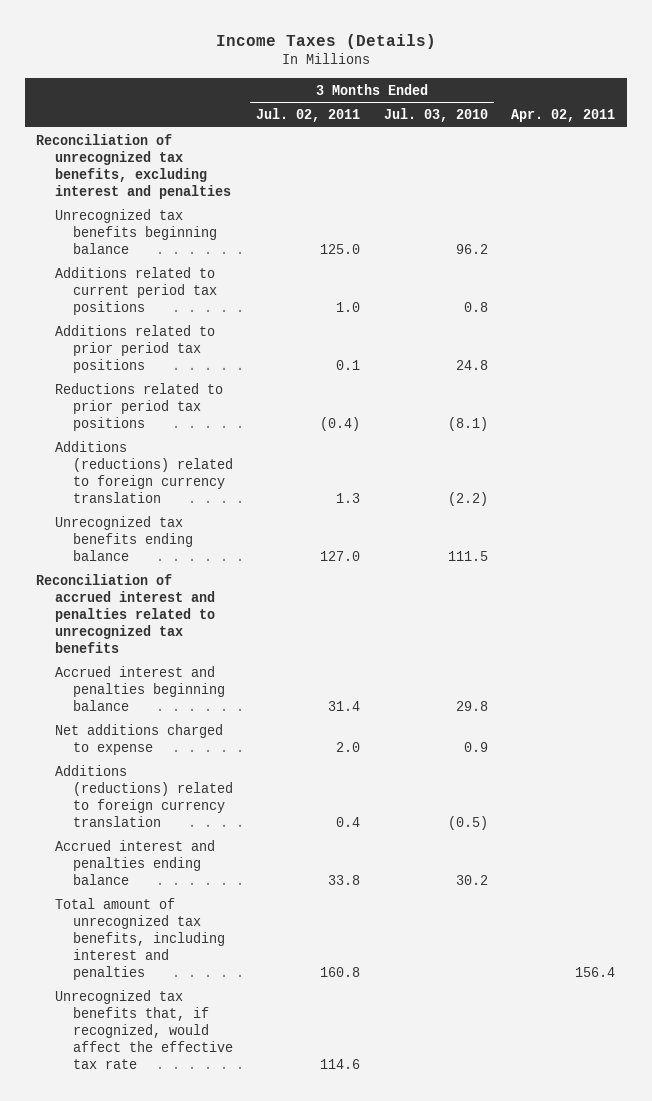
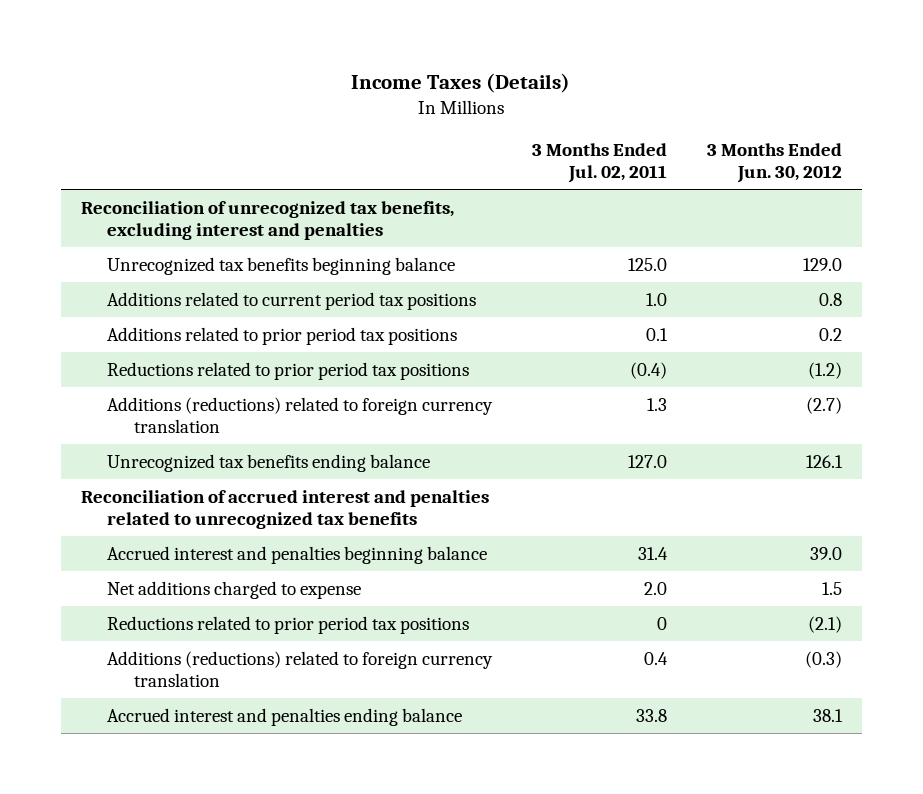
[383,108,488,123] Jul. 03, 2010 -> none
[511,109,616,123] Apr. 02, 2011 -> none
none -> [707,142,843,183] 3 Months Ended Jun. 30, 2012
none -> [107,615,470,634] Reductions related to prior period tax positions
[54,897,225,980] Total amount of unrecognized tax benefits, including interest and penalties -> none
[54,989,233,1069] Unrecognized tax benefits that, if recognized, would affect the effective tax rate -> none

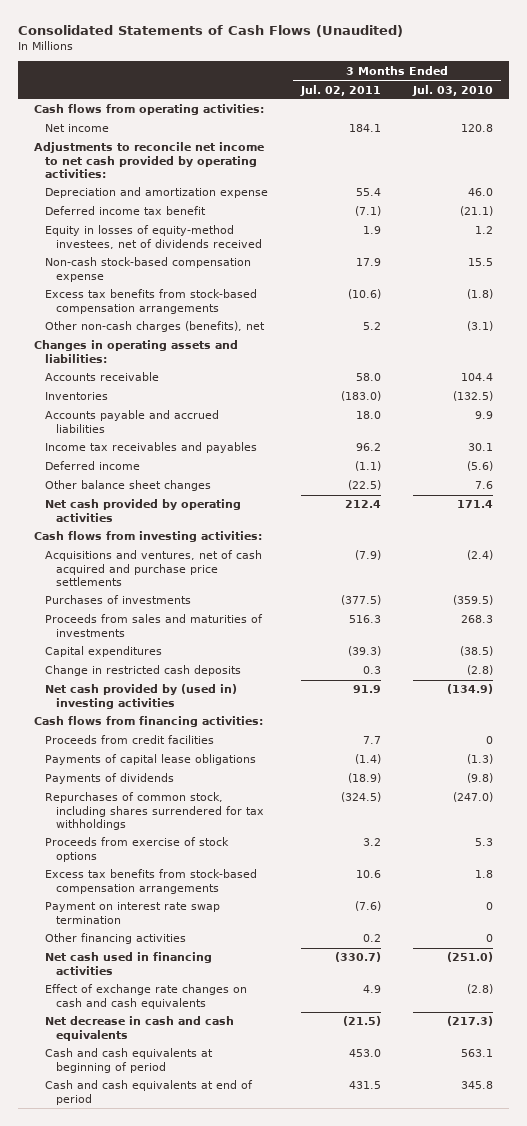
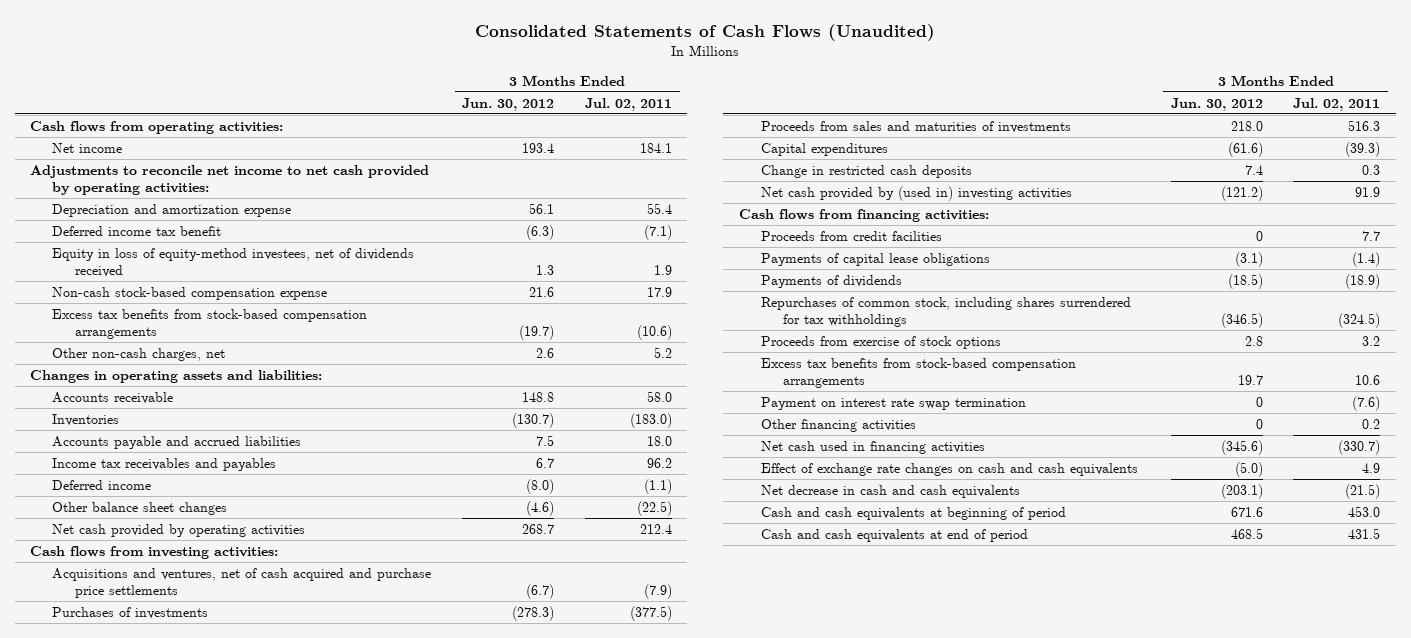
[412,84,494,96] Jul. 03, 2010 -> none
none -> [462,97,555,111] Jun. 30, 2012
[45,225,263,249] Equity in losses of equity-method investees, net of dividends received -> [52,247,415,277] Equity in loss of equity-method investees, net of dividends received
[45,321,266,333] Other non-cash charges (benefits), net -> [52,347,226,361] Other non-cash charges, net

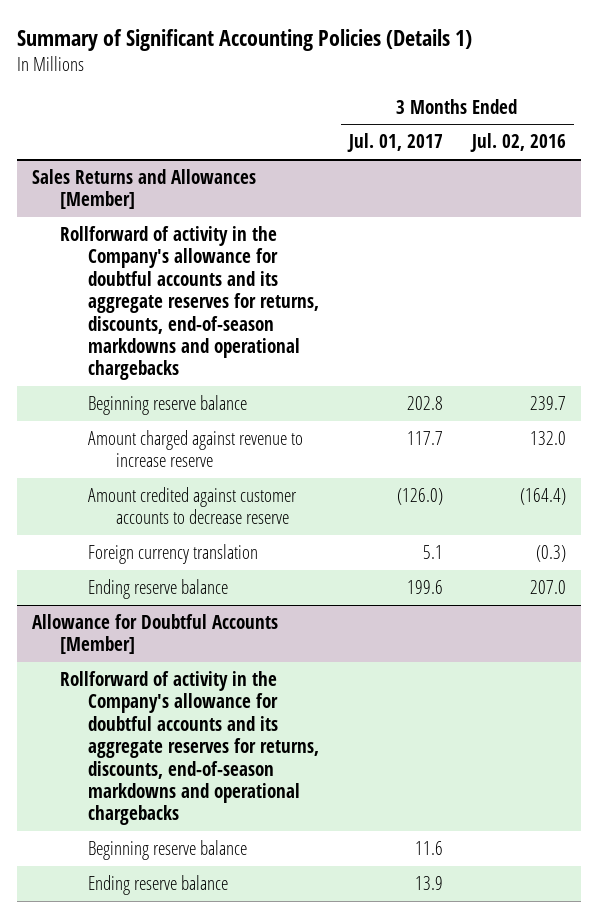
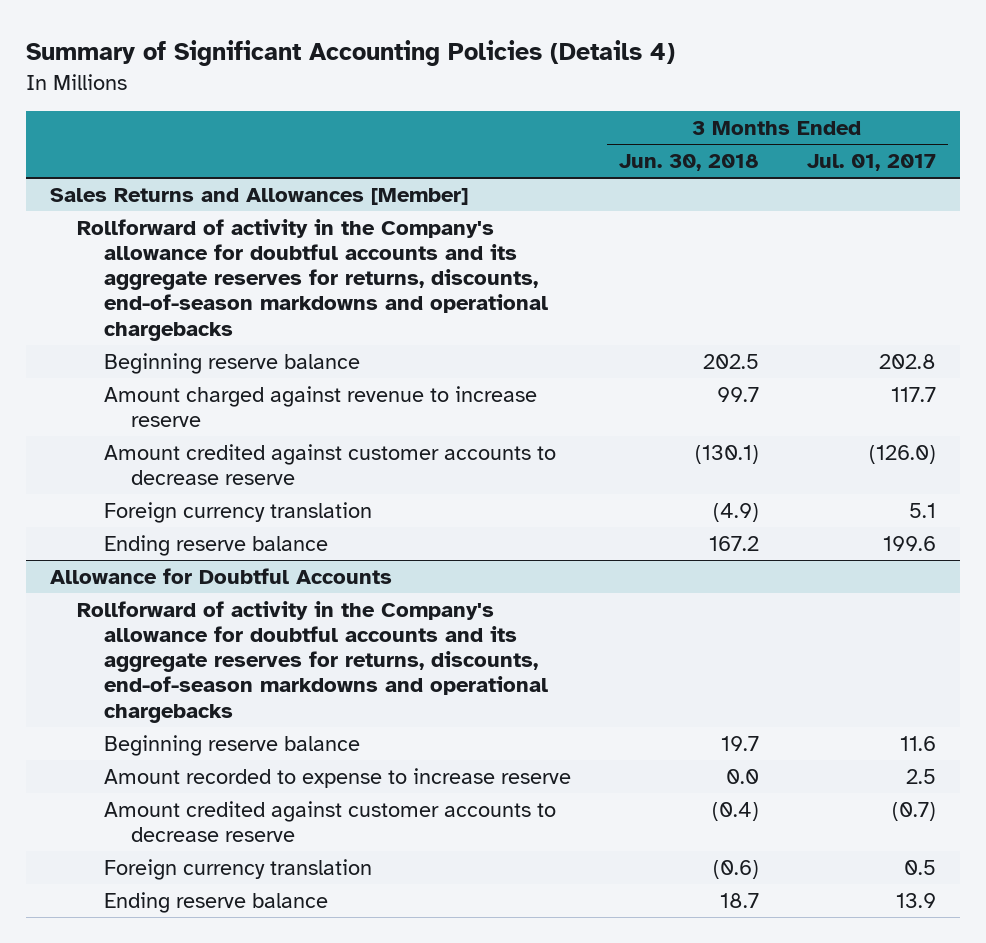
[16,28,472,51] Summary of Significant Accounting Policies (Details 1) -> [26,40,676,67] Summary of Significant Accounting Policies (Details 4)
[470,133,567,153] Jul. 02, 2016 -> none
none -> [618,154,759,172] Jun. 30, 2018
[31,614,278,655] Allowance for Doubtful Accounts [Member] -> [49,567,392,584] Allowance for Doubtful Accounts
none -> [104,767,572,788] Amount recorded to expense to increase reserve
none -> [104,800,557,843] Amount credited against customer accounts to decrease reserve
none -> [104,858,373,880] Foreign currency translation

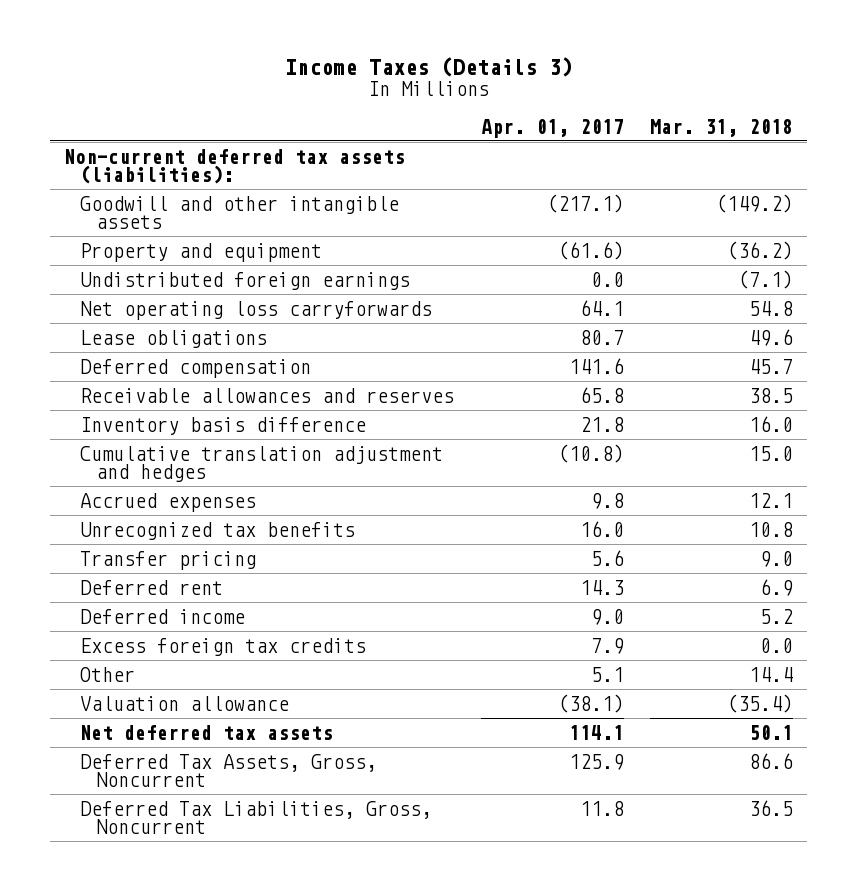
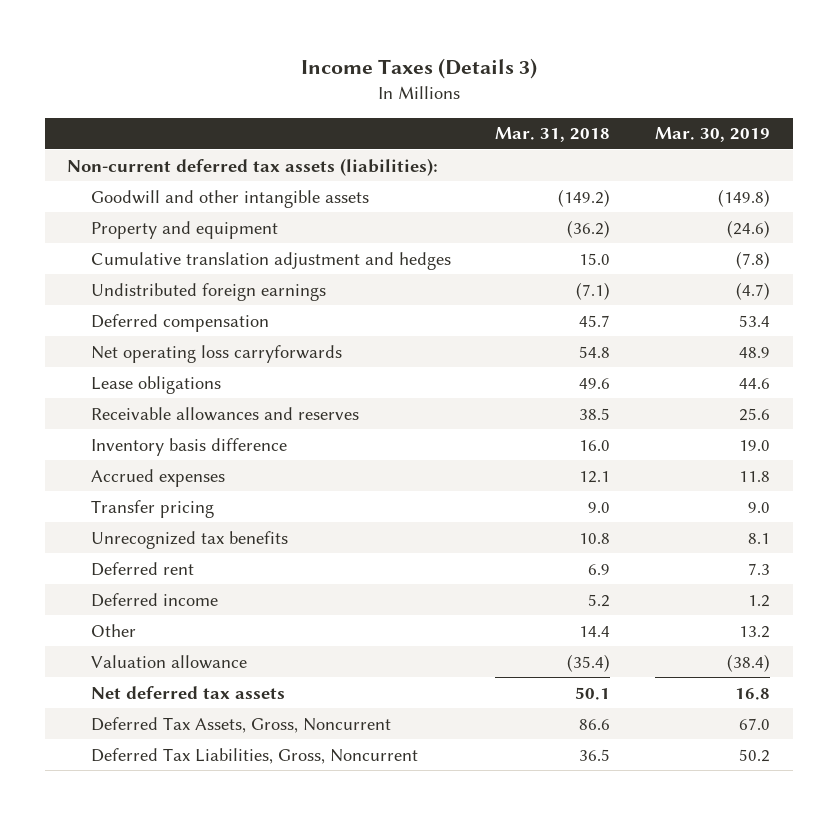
[480,118,624,138] Apr. 01, 2017 -> none
none -> [655,127,771,143] Mar. 30, 2019
[79,445,443,482] Cumulative translation adjustment and hedges -> [90,251,451,270] Cumulative translation adjustment and hedges
[79,358,311,378] Deferred compensation -> [90,313,269,332] Deferred compensation
[79,521,355,540] Unrecognized tax benefits -> [90,530,288,549] Unrecognized tax benefits
[79,637,366,656] Excess foreign tax credits -> none

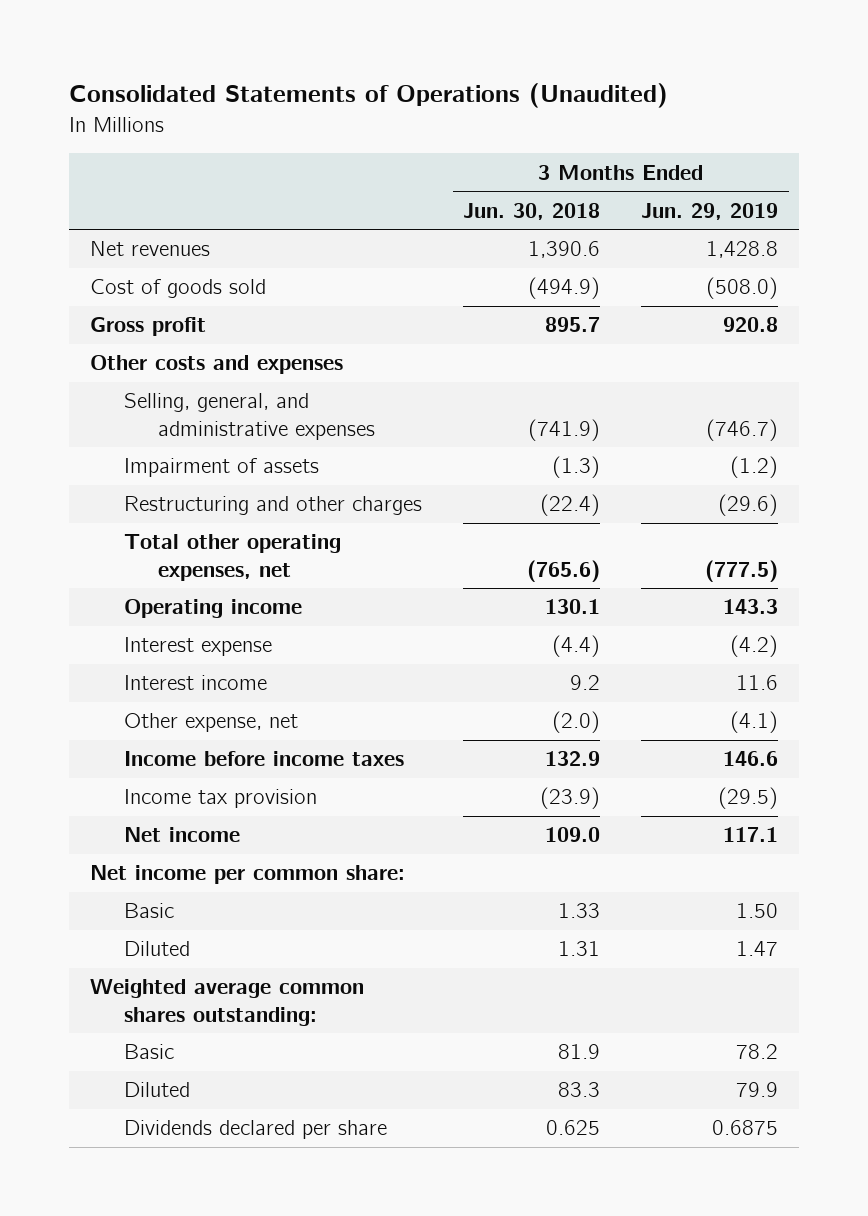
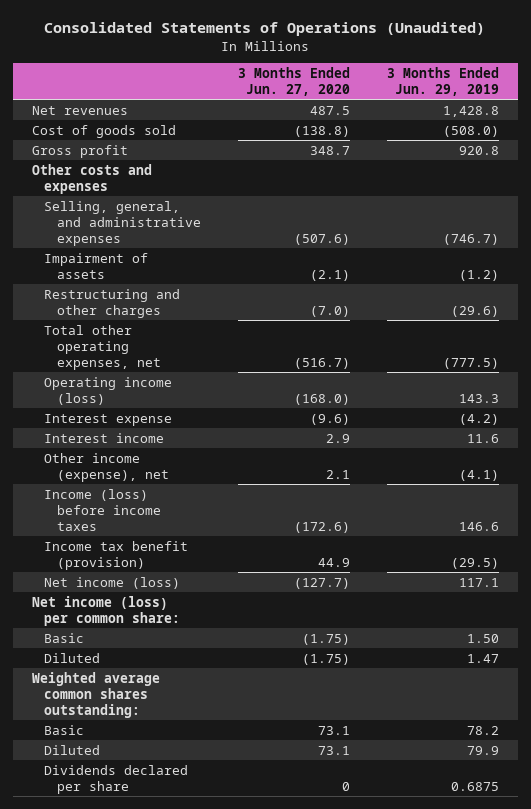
[463,202,601,220] Jun. 30, 2018 -> none
none -> [238,66,351,96] 3 Months Ended Jun. 27, 2020
[123,599,302,619] Operating income -> [44,376,173,405] Operating income (loss)
[123,713,298,733] Other expense, net -> [44,452,170,482] Other income (expense), net
[123,751,404,767] Income before income taxes -> [44,488,162,531] Income (loss) before income taxes
[123,789,317,809] Income tax provision -> [44,540,189,570] Income tax benefit (provision)
[123,827,240,843] Net income -> [44,576,181,589] Net income (loss)
[89,865,405,885] Net income per common share: -> [31,595,181,626] Net income (loss) per common share:

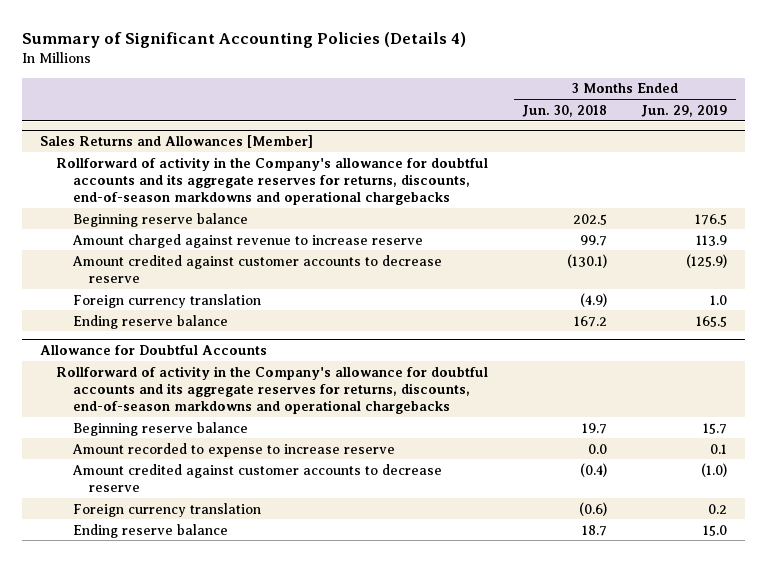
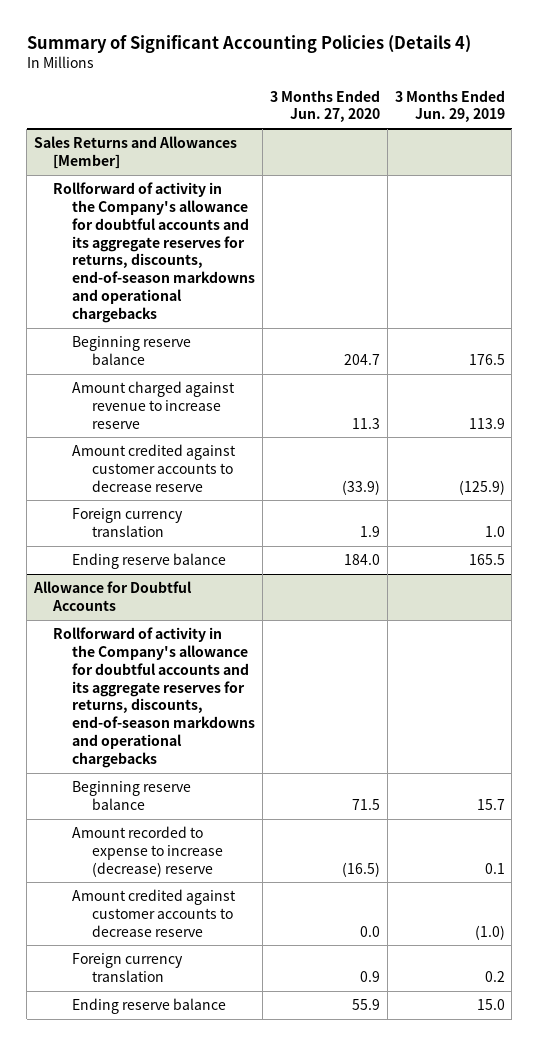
[522,104,608,117] Jun. 30, 2018 -> none
none -> [269,89,380,123] 3 Months Ended Jun. 27, 2020
[71,442,395,457] Amount recorded to expense to increase reserve -> [72,826,223,877] Amount recorded to expense to increase (decrease) reserve

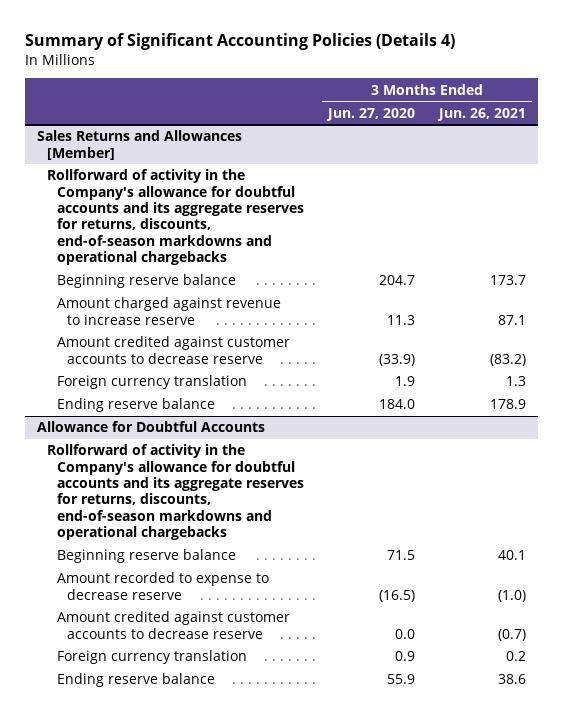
[394,89,505,123] 3 Months Ended Jun. 29, 2019 -> none
none -> [436,107,526,121] Jun. 26, 2021
[72,826,223,877] Amount recorded to expense to increase (decrease) reserve -> [57,572,270,600] Amount recorded to expense to decrease reserve

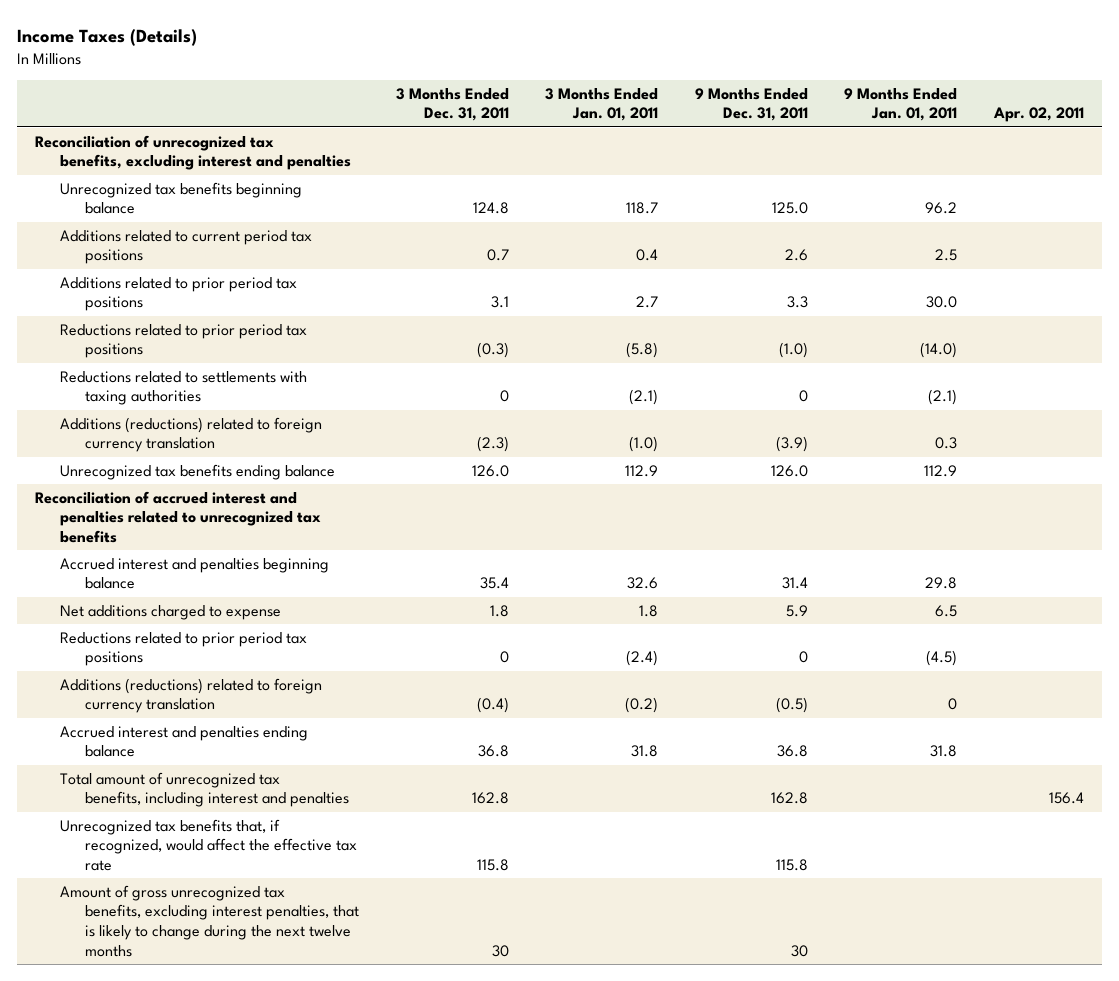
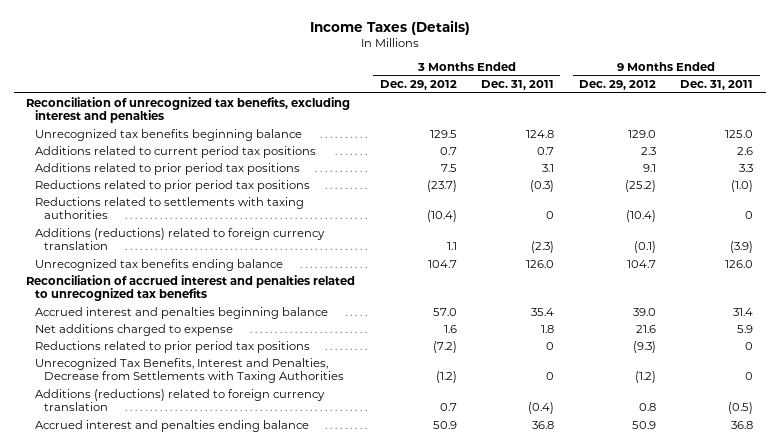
[545,87,659,122] 3 Months Ended Jan. 01, 2011 -> none
[844,87,958,122] 9 Months Ended Jan. 01, 2011 -> none
[992,107,1084,123] Apr. 02, 2011 -> none
none -> [379,80,457,91] Dec. 29, 2012
none -> [578,80,656,91] Dec. 29, 2012
none -> [34,357,344,384] Unrecognized Tax Benefits, Interest and Penalties, Decrease from Settlements with Taxing Authorities
[60,771,350,808] Total amount of unrecognized tax benefits, including interest and penalties -> none
[60,818,358,871] Unrecognized tax benefits that, if recognized, would affect the effective tax rate -> none
[60,884,360,957] Amount of gross unrecognized tax benefits, excluding interest penalties, that is likely to change during the next twelve months -> none

